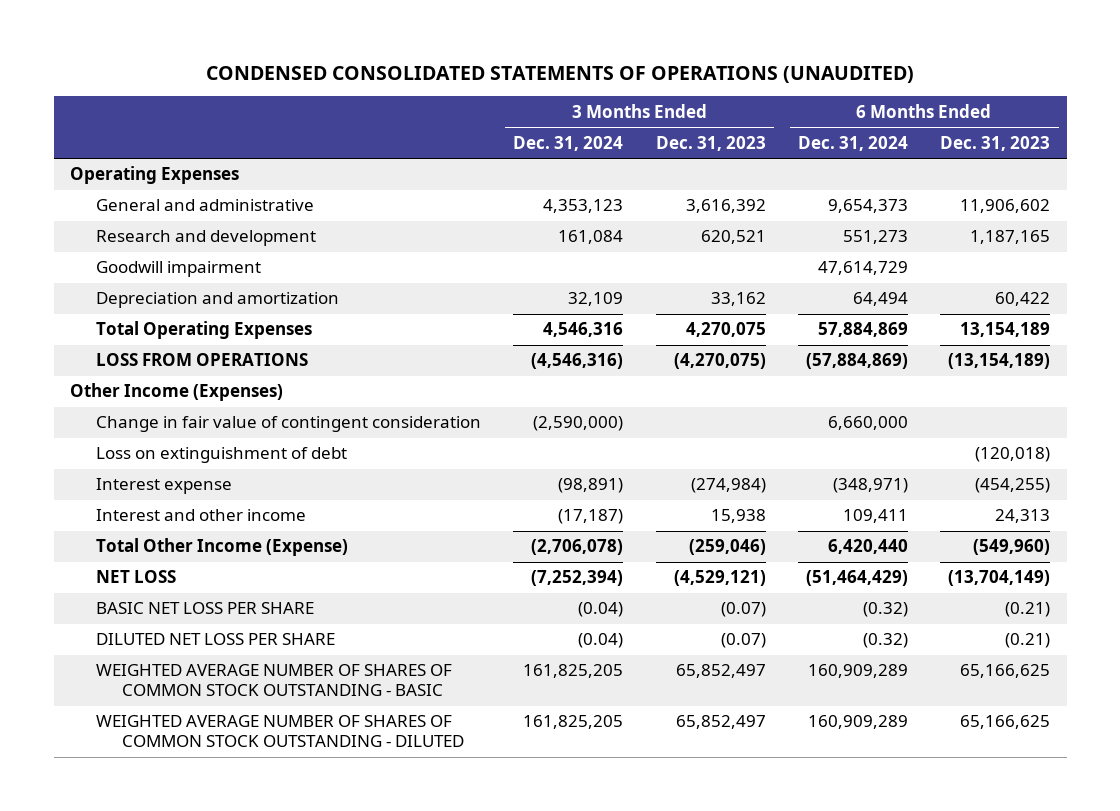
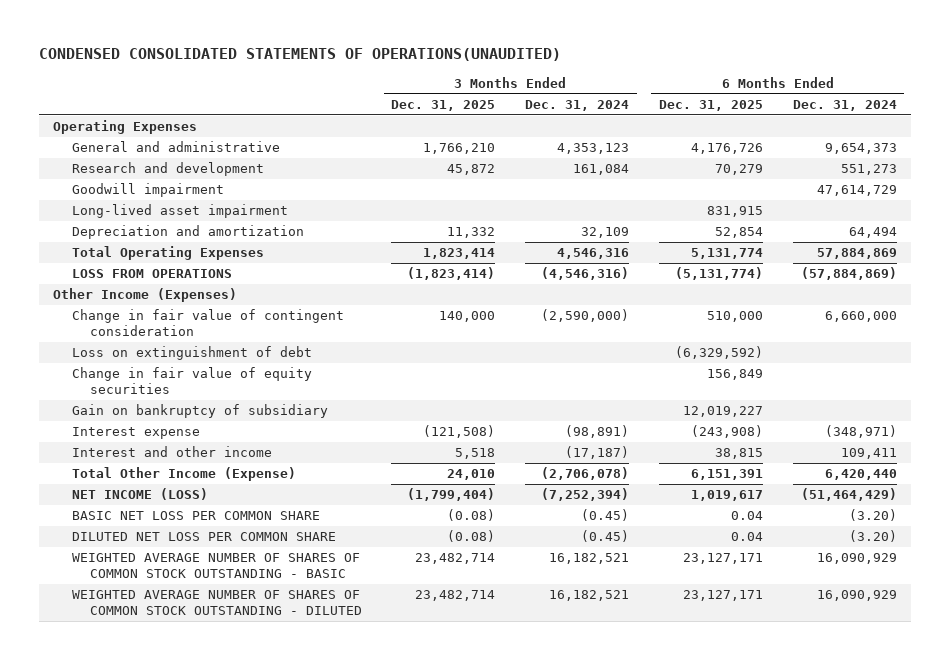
[206,65,915,83] CONDENSED CONSOLIDATED STATEMENTS OF OPERATIONS (UNAUDITED) -> [38,48,561,62] CONDENSED CONSOLIDATED STATEMENTS OF OPERATIONS(UNAUDITED)
[655,135,766,151] Dec. 31, 2023 -> none
[940,135,1051,151] Dec. 31, 2023 -> none
none -> [391,99,496,111] Dec. 31, 2025
none -> [658,99,763,111] Dec. 31, 2025
none -> [71,204,288,219] Long-lived asset impairment
none -> [71,367,312,395] Change in fair value of equity securities
none -> [71,404,328,419] Gain on bankruptcy of subsidiary
[95,570,176,584] NET LOSS -> [71,488,208,501] NET INCOME (LOSS)
[95,602,314,615] BASIC NET LOSS PER SHARE -> [71,511,320,521] BASIC NET LOSS PER COMMON SHARE
[578,602,624,618] (0.04) -> [581,509,630,522] (0.45)
[863,602,909,618] (0.32) -> [848,509,897,522] (3.20)
[95,633,335,646] DILUTED NET LOSS PER SHARE -> [71,532,336,542] DILUTED NET LOSS PER COMMON SHARE
[578,633,624,649] (0.04) -> [581,530,630,543] (0.45)
[863,633,909,649] (0.32) -> [848,530,897,543] (3.20)
[523,664,624,679] 161,825,205 -> [549,553,630,565] 16,182,521
[808,664,909,679] 160,909,289 -> [816,553,897,565] 16,090,929
[523,715,624,730] 161,825,205 -> [549,590,630,602] 16,182,521
[808,715,909,730] 160,909,289 -> [816,590,897,602] 16,090,929

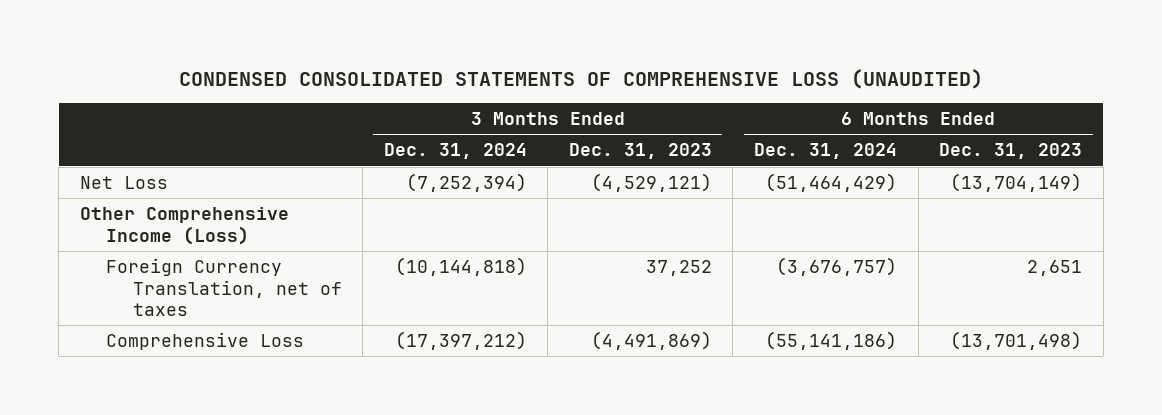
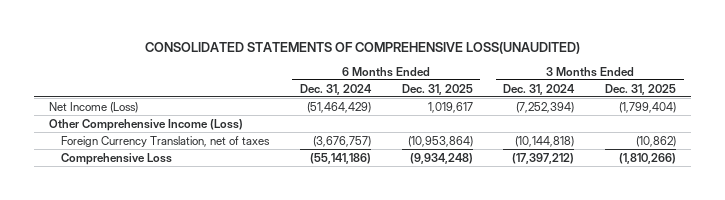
[179,68,984,89] CONDENSED CONSOLIDATED STATEMENTS OF COMPREHENSIVE LOSS (UNAUDITED) -> [144,41,580,54] CONSOLIDATED STATEMENTS OF COMPREHENSIVE LOSS(UNAUDITED)
[568,143,712,160] Dec. 31, 2023 -> none
[939,143,1083,160] Dec. 31, 2023 -> none
none -> [401,83,473,95] Dec. 31, 2025
none -> [605,83,677,95] Dec. 31, 2025
[79,175,168,189] Net Loss -> [49,101,139,113] Net Income (Loss)

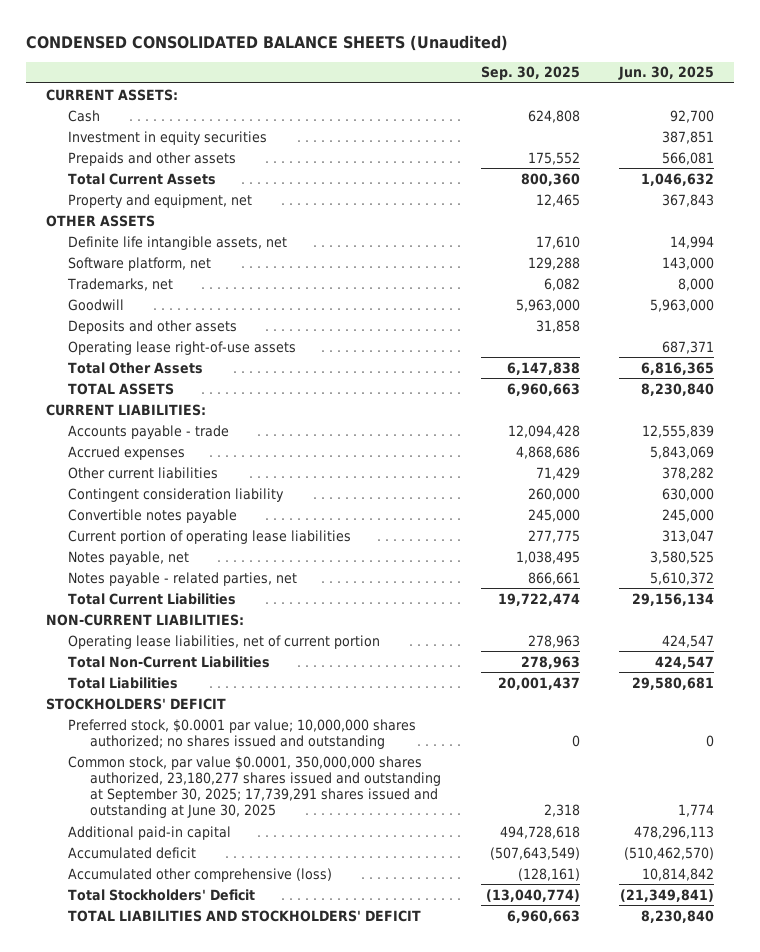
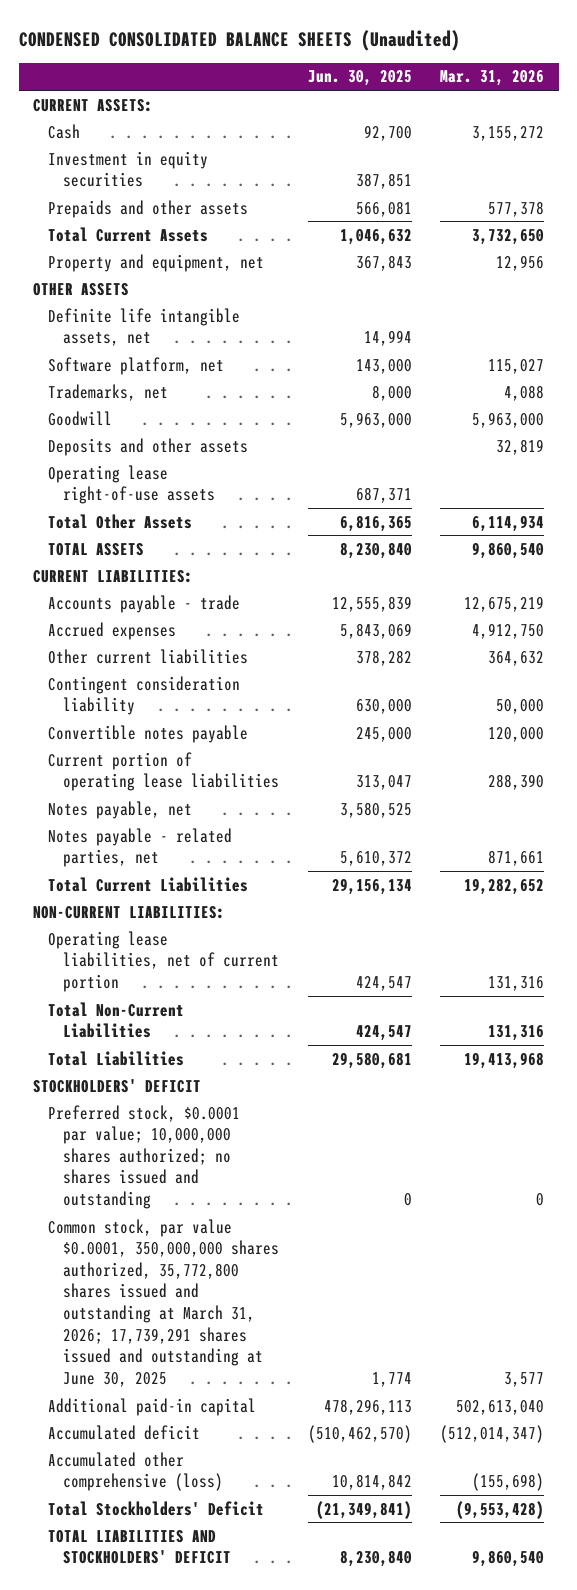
[480,66,580,81] Sep. 30, 2025 -> none
none -> [440,70,545,87] Mar. 31, 2026
[67,755,442,819] Common stock, par value $0.0001, 350,000,000 shares authorized, 23,180,277 shares issued and outstanding at September 30, 2025; 17,739,291 shares issued and outstanding at June 30, 2025 -> [48,1218,280,1387] Common stock, par value $0.0001, 350,000,000 shares authorized, 35,772,800 shares issued and outstanding at March 31, 2026; 17,739,291 shares issued and outstanding at June 30, 2025

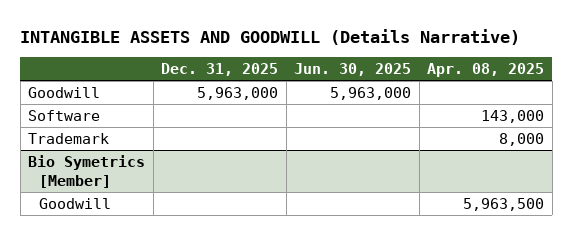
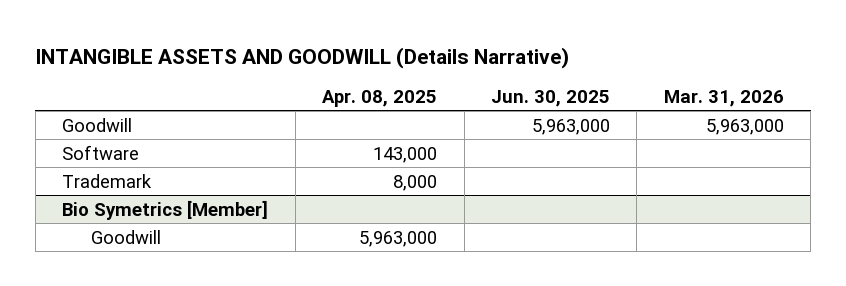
[161,63,279,77] Dec. 31, 2025 -> none
none -> [663,89,784,107] Mar. 31, 2026
[463,197,545,211] 5,963,500 -> [359,230,438,247] 5,963,000

